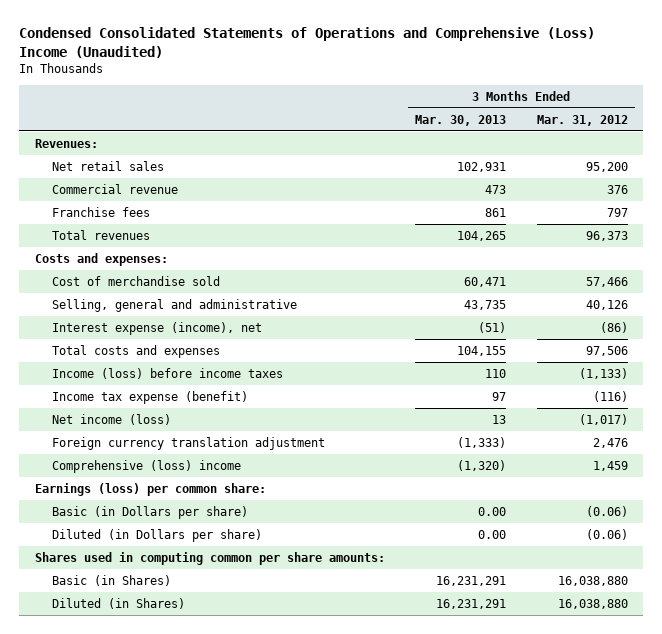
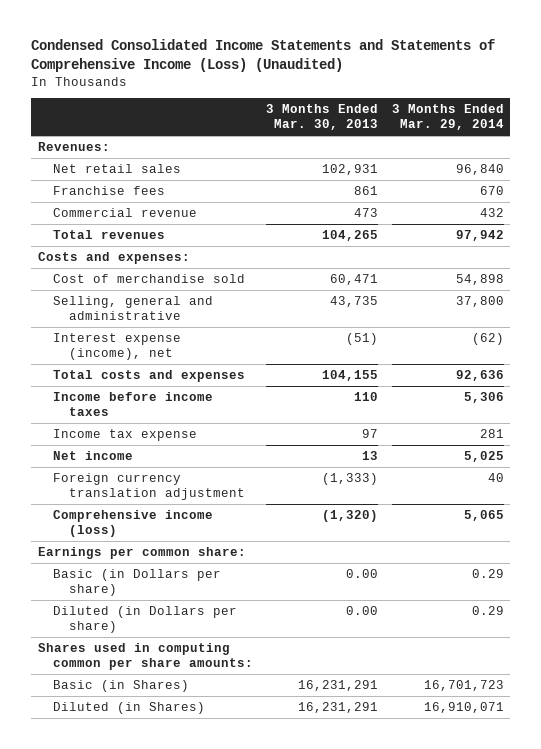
[19,27,596,58] Condensed Consolidated Statements of Operations and Comprehensive (Loss) Income (Unaudited) -> [30,39,495,73] Condensed Consolidated Income Statements and Statements of Comprehensive Income (Loss) (Unaudited)
[536,114,628,126] Mar. 31, 2012 -> none
none -> [391,104,504,130] 3 Months Ended Mar. 29, 2014
[52,183,179,194] Commercial revenue -> [53,208,198,218] Commercial revenue
[52,367,284,379] Income (loss) before income taxes -> [53,392,214,416] Income before income taxes
[52,390,249,404] Income tax expense (benefit) -> [53,429,198,442] Income tax expense
[52,413,172,425] Net income (loss) -> [53,451,134,461] Net income
[52,459,242,473] Comprehensive (loss) income -> [53,510,214,537] Comprehensive income (loss)
[34,482,266,496] Earnings (loss) per common share: -> [37,547,246,560] Earnings per common share:

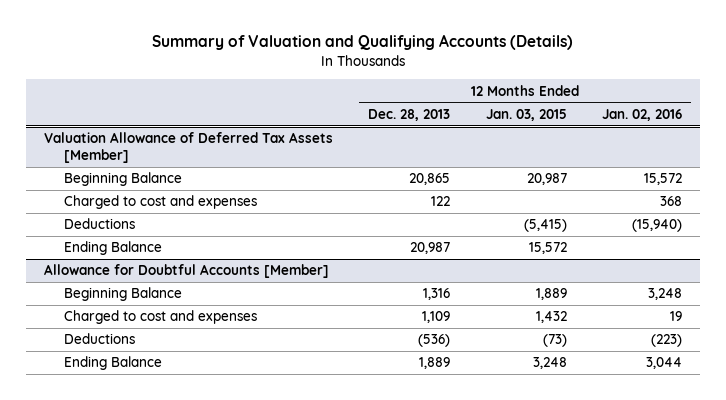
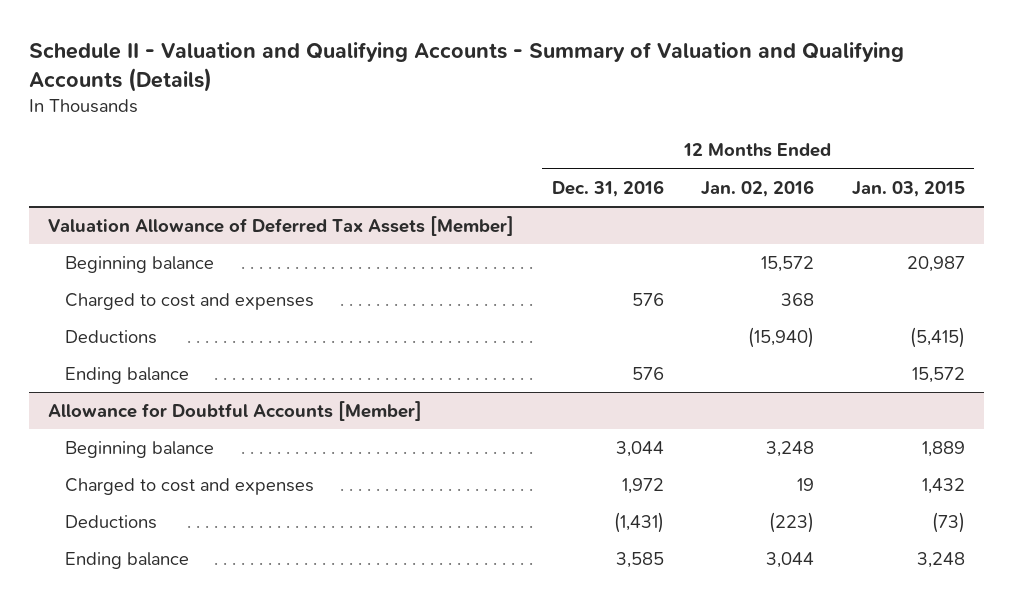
[151,34,573,51] Summary of Valuation and Qualifying Accounts (Details) -> [29,42,905,93] Schedule II - Valuation and Qualifying Accounts - Summary of Valuation and Qualifying Accounts (Details)
[368,108,451,121] Dec. 28, 2013 -> none
none -> [551,179,664,197] Dec. 31, 2016
[64,172,183,187] Beginning Balance -> [65,256,215,274] Beginning balance
[64,241,163,256] Ending Balance -> [65,367,190,385] Ending balance
[64,287,183,302] Beginning Balance -> [65,441,215,459] Beginning balance
[64,356,163,371] Ending Balance -> [65,552,190,570] Ending balance

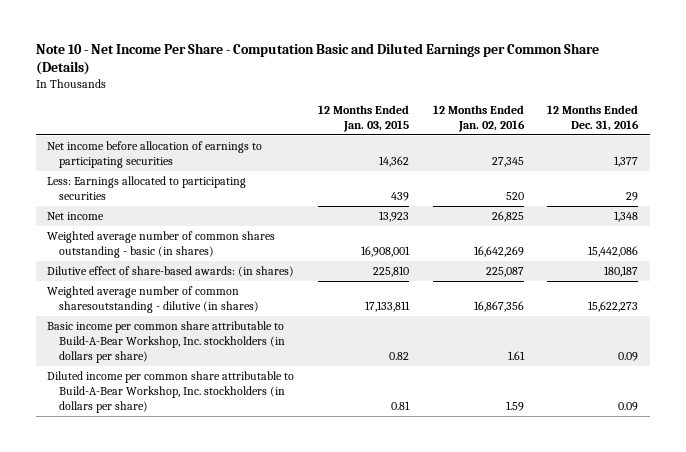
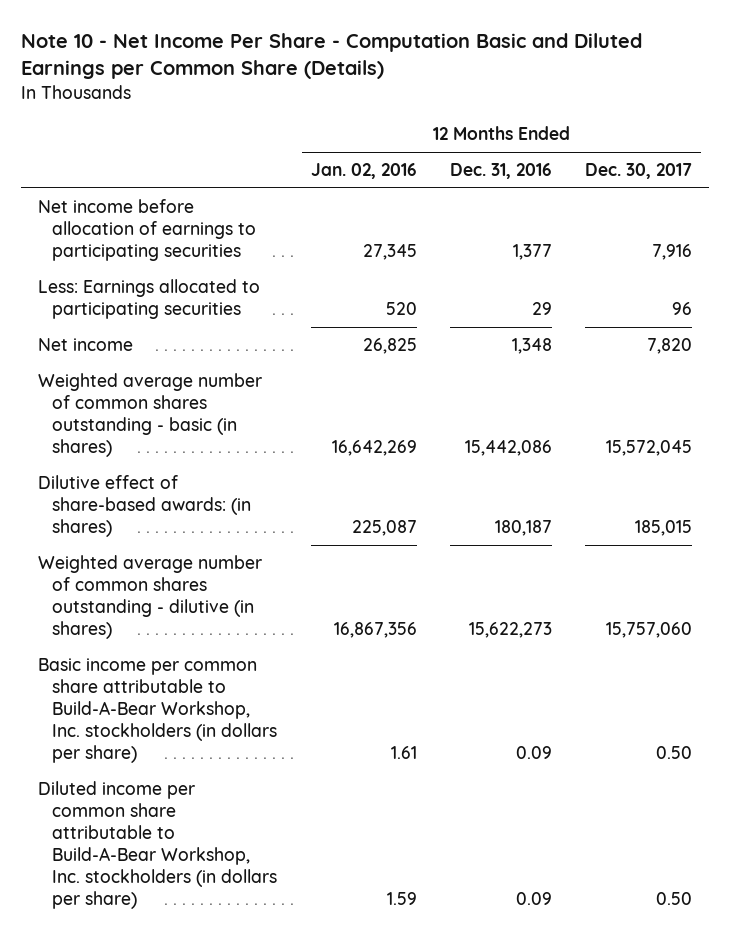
[318,104,410,132] 12 Months Ended Jan. 03, 2015 -> none
none -> [585,162,693,179] Dec. 30, 2017
[47,285,259,313] Weighted average number of common sharesoutstanding - dilutive (in shares) -> [37,554,262,640] Weighted average number of common shares outstanding - dilutive (in shares)

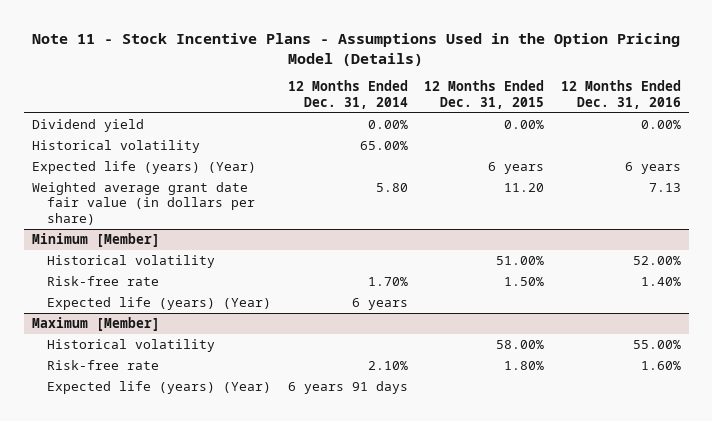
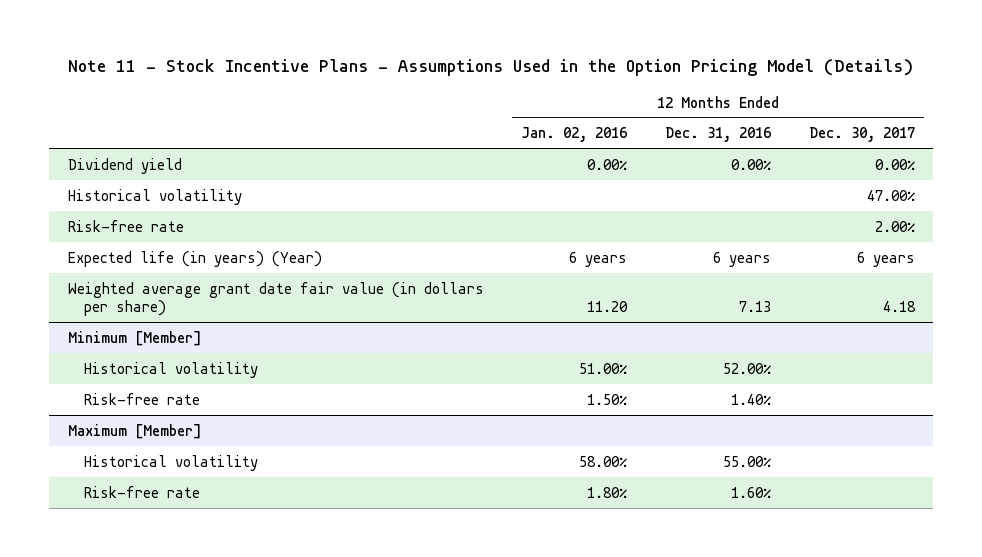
[287,80,408,109] 12 Months Ended Dec. 31, 2014 -> none
[424,80,545,109] 12 Months Ended Dec. 31, 2015 -> none
none -> [521,127,628,143] Jan. 02, 2016
none -> [808,127,915,143] Dec. 30, 2017
none -> [67,219,184,232] Risk-free rate
[31,160,256,174] Expected life (years) (Year) -> [67,250,322,267] Expected life (in years) (Year)
[47,296,272,310] Expected life (years) (Year) -> none
[47,380,272,394] Expected life (years) (Year) -> none

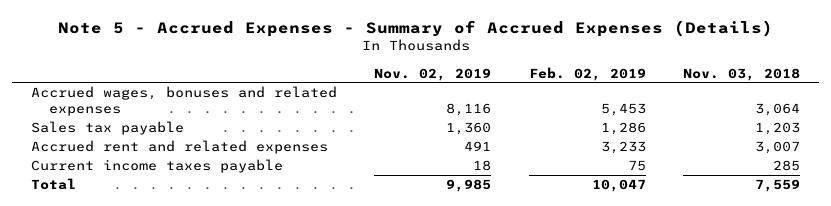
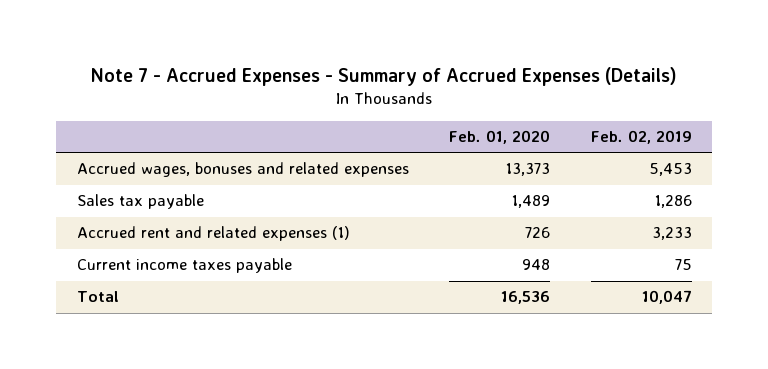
[57,19,773,37] Note 5 - Accrued Expenses - Summary of Accrued Expenses (Details) -> [90,66,678,86] Note 7 - Accrued Expenses - Summary of Accrued Expenses (Details)
[374,67,492,81] Nov. 02, 2019 -> none
[683,67,801,81] Nov. 03, 2018 -> none
none -> [449,130,551,145] Feb. 01, 2020
[30,140,328,155] Accrued rent and related expenses -> [76,226,350,242] Accrued rent and related expenses (1)

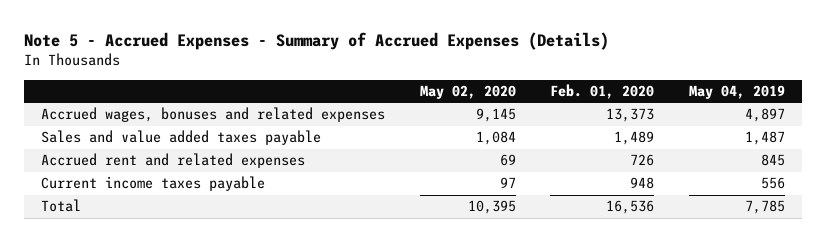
[90,66,678,86] Note 7 - Accrued Expenses - Summary of Accrued Expenses (Details) -> [23,32,609,51] Note 5 - Accrued Expenses - Summary of Accrued Expenses (Details)
[590,130,692,145] Feb. 02, 2019 -> none
none -> [419,85,516,100] May 02, 2020
none -> [688,85,785,100] May 04, 2019
[76,194,204,210] Sales tax payable -> [41,130,322,146] Sales and value added taxes payable
[76,226,350,242] Accrued rent and related expenses (1) -> [41,153,306,169] Accrued rent and related expenses

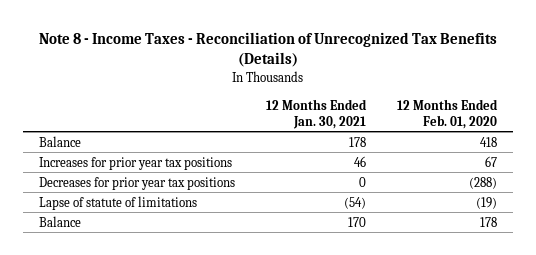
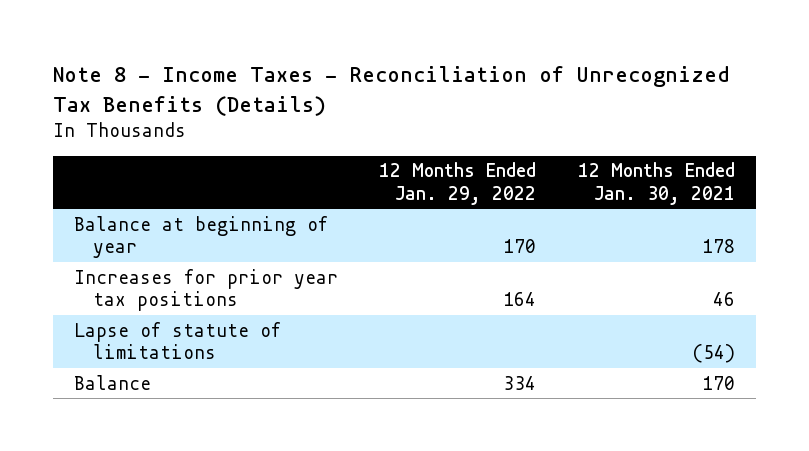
[397,98,499,129] 12 Months Ended Feb. 01, 2020 -> none
none -> [379,162,537,205] 12 Months Ended Jan. 29, 2022
[38,135,81,147] Balance -> [73,215,328,259] Balance at beginning of year
[38,176,235,190] Decreases for prior year tax positions -> none

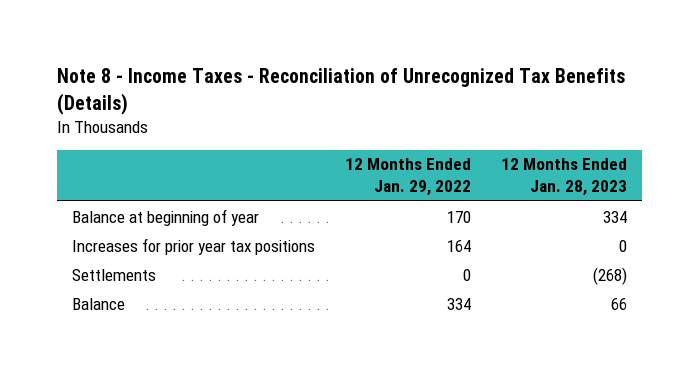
[577,162,735,205] 12 Months Ended Jan. 30, 2021 -> none
none -> [501,158,628,197] 12 Months Ended Jan. 28, 2023
[73,321,281,360] Lapse of statute of limitations -> none
none -> [71,268,156,281] Settlements

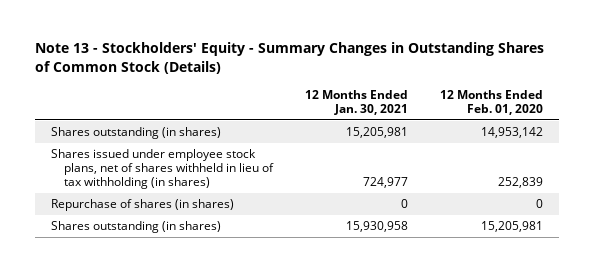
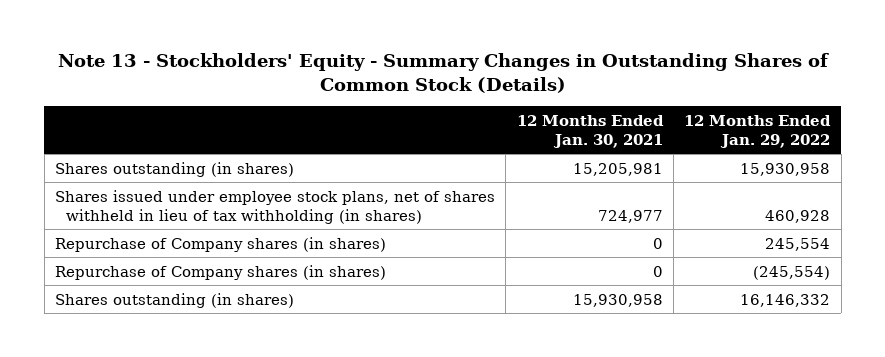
[440,89,544,115] 12 Months Ended Feb. 01, 2020 -> none
none -> [684,114,832,148] 12 Months Ended Jan. 29, 2022
[51,199,235,212] Repurchase of shares (in shares) -> [54,236,386,252] Repurchase of Company shares (in shares)
none -> [54,264,386,280] Repurchase of Company shares (in shares)

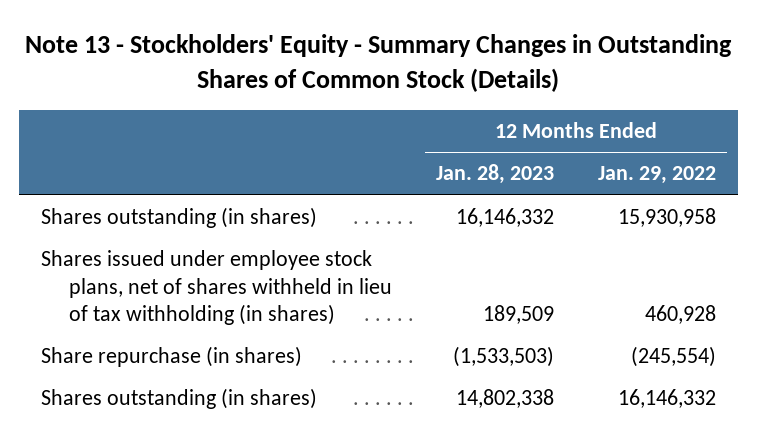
[516,114,664,148] 12 Months Ended Jan. 30, 2021 -> none
none -> [435,164,554,185] Jan. 28, 2023
[54,264,386,280] Repurchase of Company shares (in shares) -> none
[54,236,386,252] Repurchase of Company shares (in shares) -> [41,346,303,368] Share repurchase (in shares)
[765,237,831,251] 245,554 -> [630,346,716,368] (245,554)

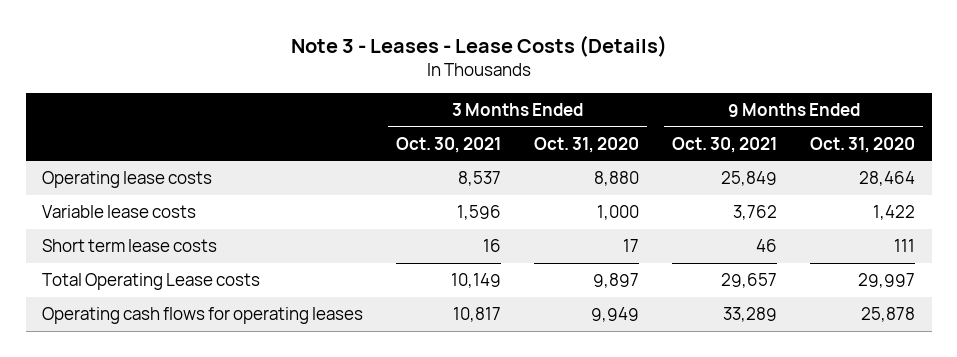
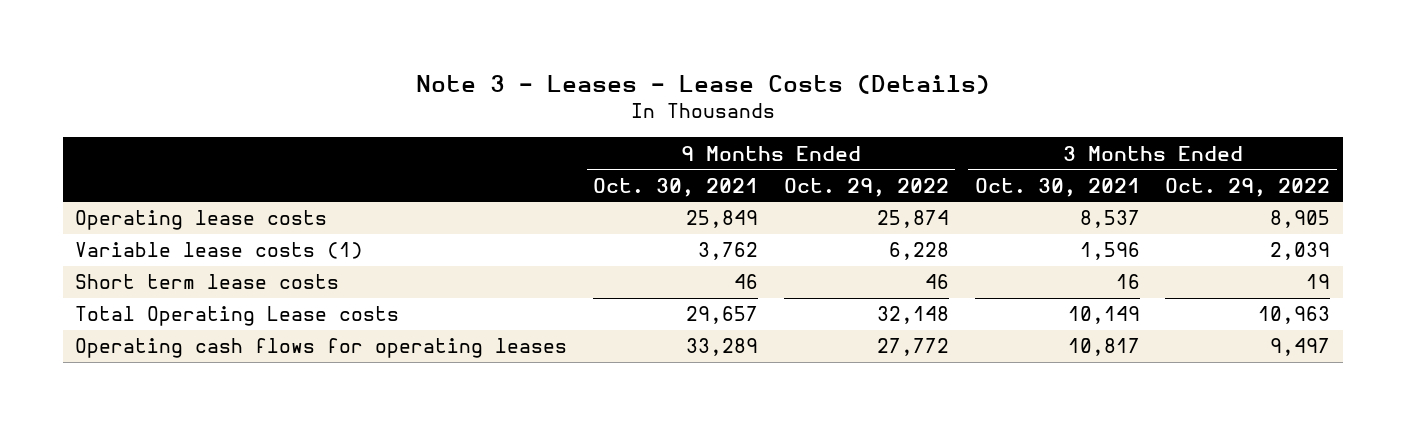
[534,136,640,153] Oct. 31, 2020 -> none
[810,136,916,153] Oct. 31, 2020 -> none
none -> [783,177,949,197] Oct. 29, 2022
none -> [1165,177,1331,197] Oct. 29, 2022
[42,205,197,219] Variable lease costs -> [75,242,364,260] Variable lease costs (1)

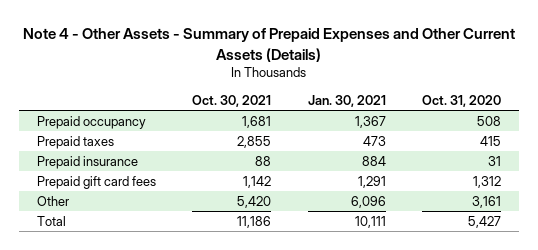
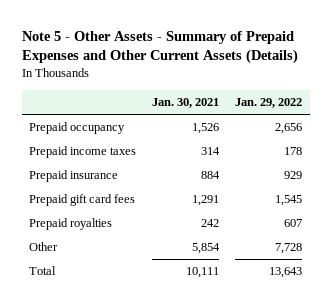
[22,28,515,62] Note 4 - Other Assets - Summary of Prepaid Expenses and Other Current Assets (Details) -> [21,31,298,65] Note 5 - Other Assets - Summary of Prepaid Expenses and Other Current Assets (Details)
[192,95,272,108] Oct. 30, 2021 -> none
[422,95,502,108] Oct. 31, 2020 -> none
none -> [234,98,302,109] Jan. 29, 2022
[354,115,386,128] 1,367 -> [192,123,220,135] 1,526
[36,135,114,149] Prepaid taxes -> [29,146,137,159] Prepaid income taxes
[362,135,386,146] 473 -> [201,147,221,156] 314
none -> [29,218,113,231] Prepaid royalties
[350,195,386,208] 6,096 -> [192,243,221,255] 5,854

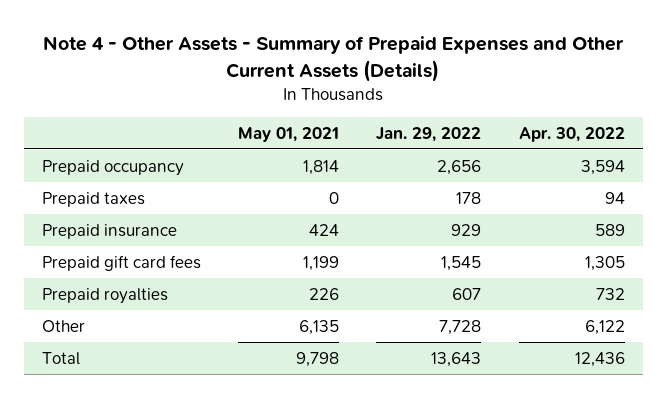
[21,31,298,65] Note 5 - Other Assets - Summary of Prepaid Expenses and Other Current Assets (Details) -> [43,36,625,82] Note 4 - Other Assets - Summary of Prepaid Expenses and Other Current Assets (Details)
[152,98,220,109] Jan. 30, 2021 -> none
none -> [238,126,340,142] May 01, 2021
none -> [518,126,625,142] Apr. 30, 2022
[29,146,137,159] Prepaid income taxes -> [42,191,146,207] Prepaid taxes

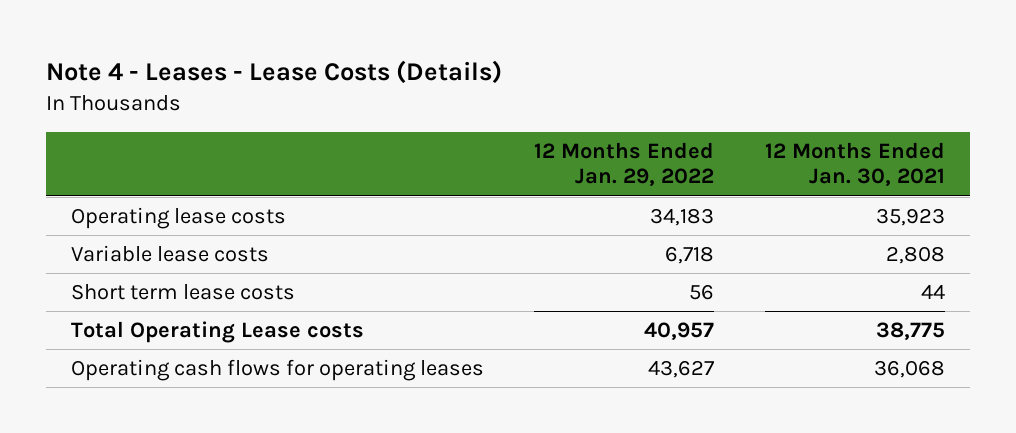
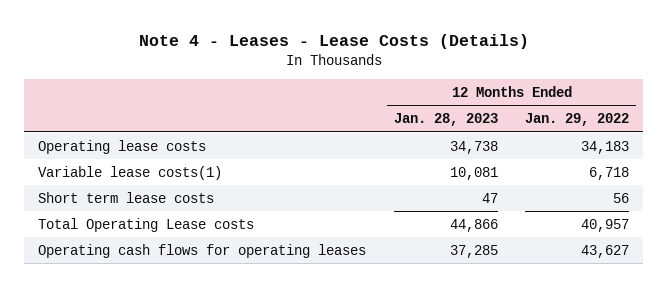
[764,141,945,187] 12 Months Ended Jan. 30, 2021 -> none
none -> [393,113,498,127] Jan. 28, 2023
[71,245,270,263] Variable lease costs -> [37,165,222,180] Variable lease costs(1)

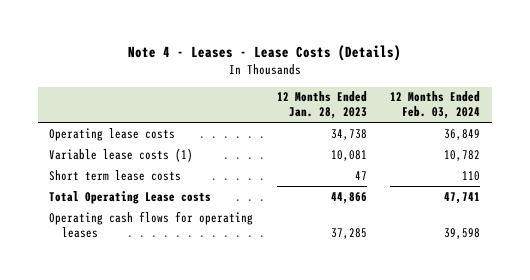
[525,113,630,127] Jan. 29, 2022 -> none
none -> [390,91,481,120] 12 Months Ended Feb. 03, 2024
[37,165,222,180] Variable lease costs(1) -> [49,147,194,162] Variable lease costs (1)

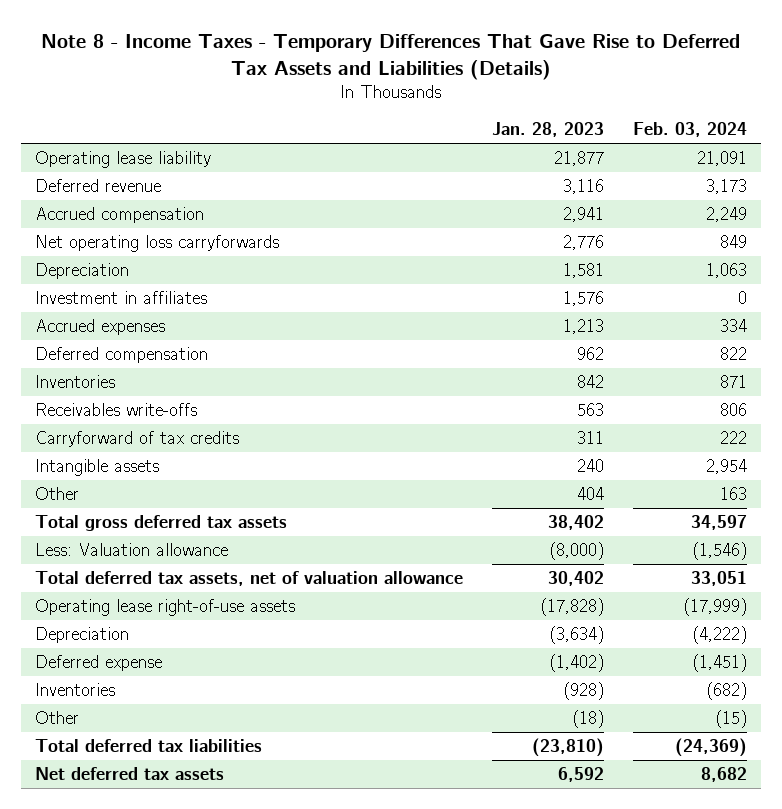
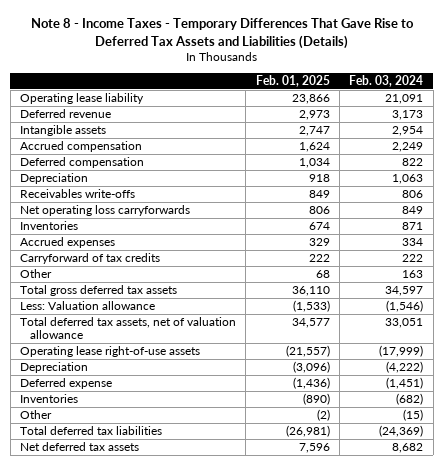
[491,122,604,138] Jan. 28, 2023 -> none
none -> [255,74,330,87] Feb. 01, 2025
[35,458,160,476] Intangible assets -> [19,125,106,137] Intangible assets
[35,290,208,304] Investment in affiliates -> none
[35,262,130,279] Depreciation -> [19,173,88,185] Depreciation
[35,234,280,252] Net operating loss carryforwards -> [19,205,190,217] Net operating loss carryforwards
[35,374,116,388] Inventories -> [19,221,78,231] Inventories
[35,318,166,335] Accrued expenses -> [19,237,115,249] Accrued expenses

